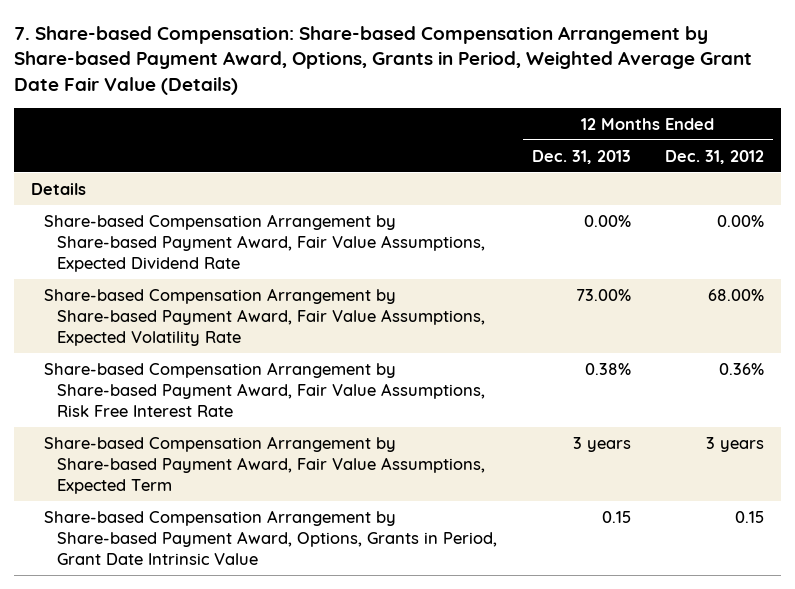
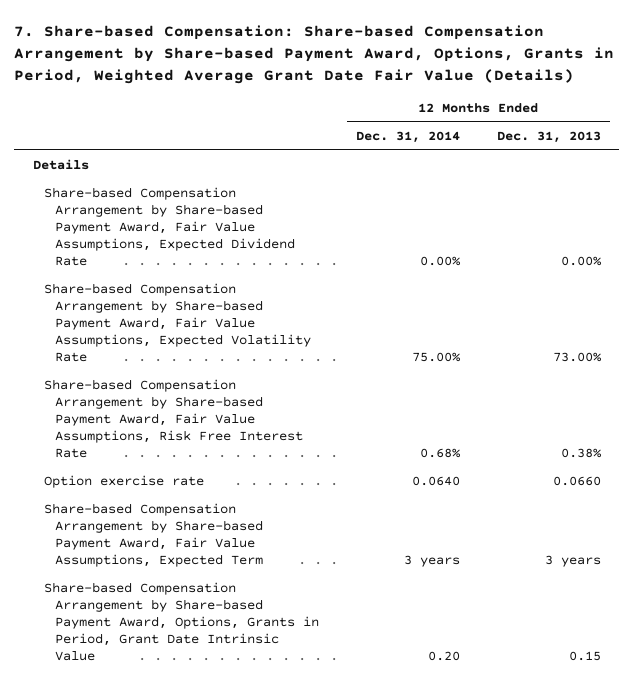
[665,149,765,164] Dec. 31, 2012 -> none
none -> [356,130,461,143] Dec. 31, 2014
none -> [44,475,205,489] Option exercise rate

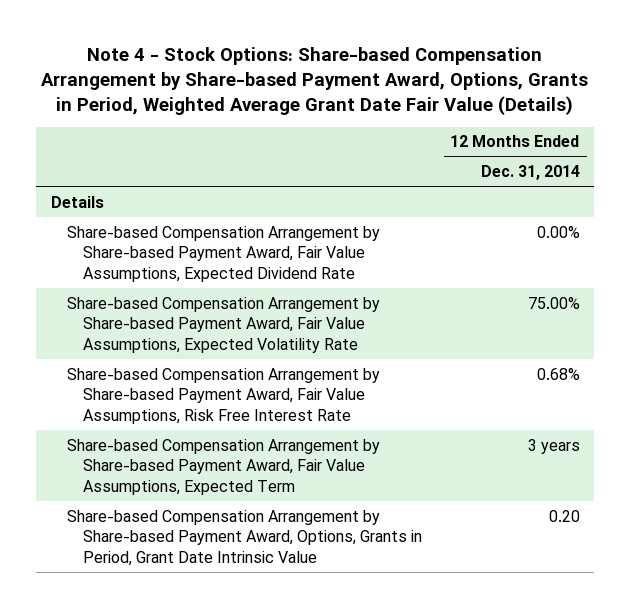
[14,25,615,84] 7. Share-based Compensation: Share-based Compensation Arrangement by Share-based Payment Award, Options, Grants in Period, Weighted Average Grant Date Fair Value (Details) -> [41,47,589,115] Note 4 - Stock Options: Share-based Compensation Arrangement by Share-based Payment Award, Options, Grants in Period, Weighted Average Grant Date Fair Value (Details)
[496,130,601,143] Dec. 31, 2013 -> none
[44,475,205,489] Option exercise rate -> none

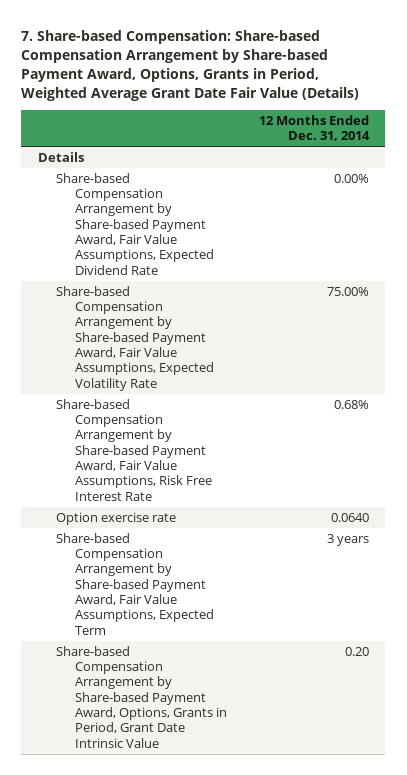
[41,47,589,115] Note 4 - Stock Options: Share-based Compensation Arrangement by Share-based Payment Award, Options, Grants in Period, Weighted Average Grant Date Fair Value (Details) -> [21,29,360,101] 7. Share-based Compensation: Share-based Compensation Arrangement by Share-based Payment Award, Options, Grants in Period, Weighted Average Grant Date Fair Value (Details)
none -> [56,511,177,525] Option exercise rate

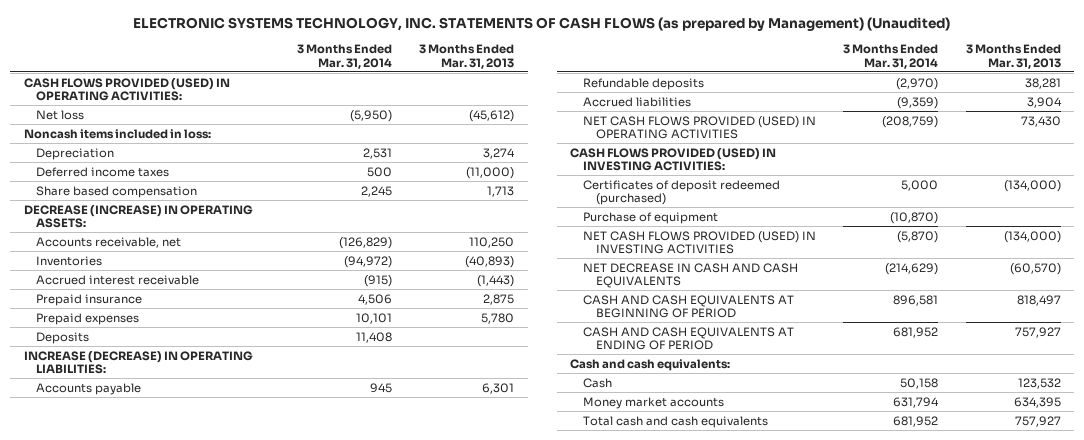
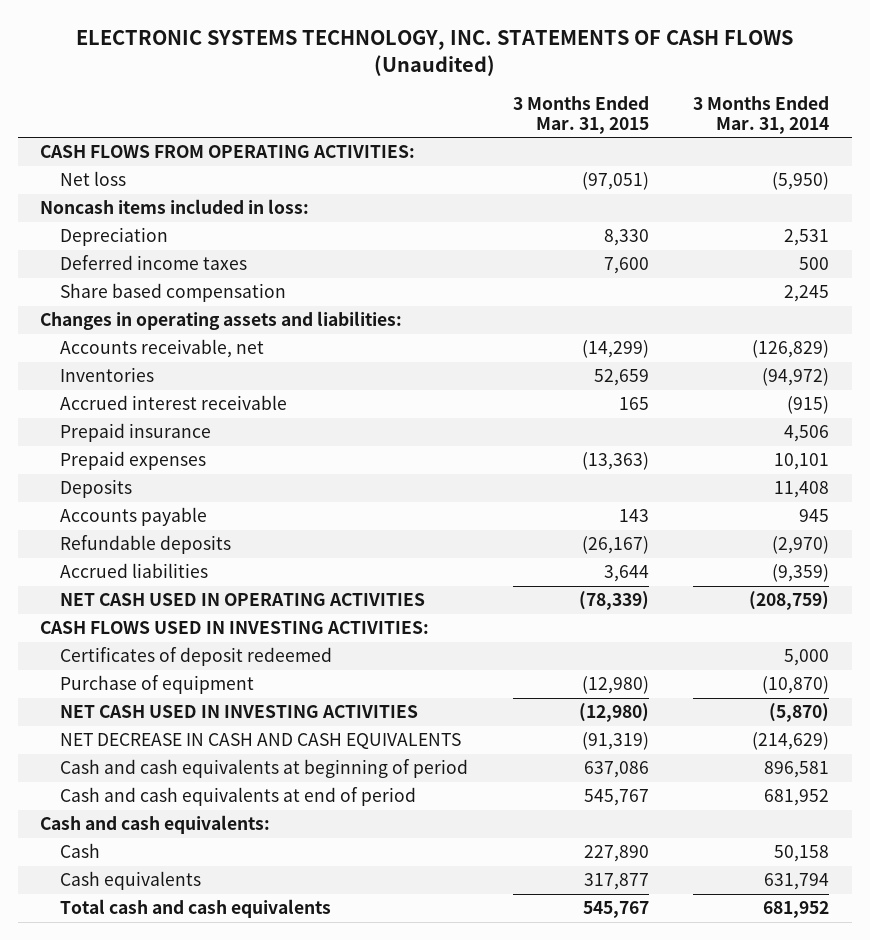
[133,16,951,31] ELECTRONIC SYSTEMS TECHNOLOGY, INC. STATEMENTS OF CASH FLOWS (as prepared by Management) (Unaudited) -> [75,29,793,76] ELECTRONIC SYSTEMS TECHNOLOGY, INC. STATEMENTS OF CASH FLOWS (Unaudited)
[418,44,514,69] 3 Months Ended Mar. 31, 2013 -> none
none -> [512,95,649,134] 3 Months Ended Mar. 31, 2015
[23,77,230,101] CASH FLOWS PROVIDED (USED) IN OPERATING ACTIVITIES: -> [40,145,416,159] CASH FLOWS FROM OPERATING ACTIVITIES:
[23,204,253,228] DECREASE (INCREASE) IN OPERATING ASSETS: -> none
none -> [40,311,403,331] Changes in operating assets and liabilities:
[23,350,253,374] INCREASE (DECREASE) IN OPERATING LIABILITIES: -> none
[583,115,817,139] NET CASH FLOWS PROVIDED (USED) IN OPERATING ACTIVITIES -> [60,593,426,607] NET CASH USED IN OPERATING ACTIVITIES
[570,147,777,171] CASH FLOWS PROVIDED (USED) IN INVESTING ACTIVITIES: -> [40,621,430,635] CASH FLOWS USED IN INVESTING ACTIVITIES:
[583,179,781,205] Certificates of deposit redeemed (purchased) -> [60,647,333,667] Certificates of deposit redeemed
[583,230,817,254] NET CASH FLOWS PROVIDED (USED) IN INVESTING ACTIVITIES -> [60,705,419,719] NET CASH USED IN INVESTING ACTIVITIES
[583,294,795,318] CASH AND CASH EQUIVALENTS AT BEGINNING OF PERIOD -> [60,759,469,779] Cash and cash equivalents at beginning of period
[583,326,795,350] CASH AND CASH EQUIVALENTS AT ENDING OF PERIOD -> [60,787,417,807] Cash and cash equivalents at end of period
[583,396,725,409] Money market accounts -> [60,871,202,891] Cash equivalents

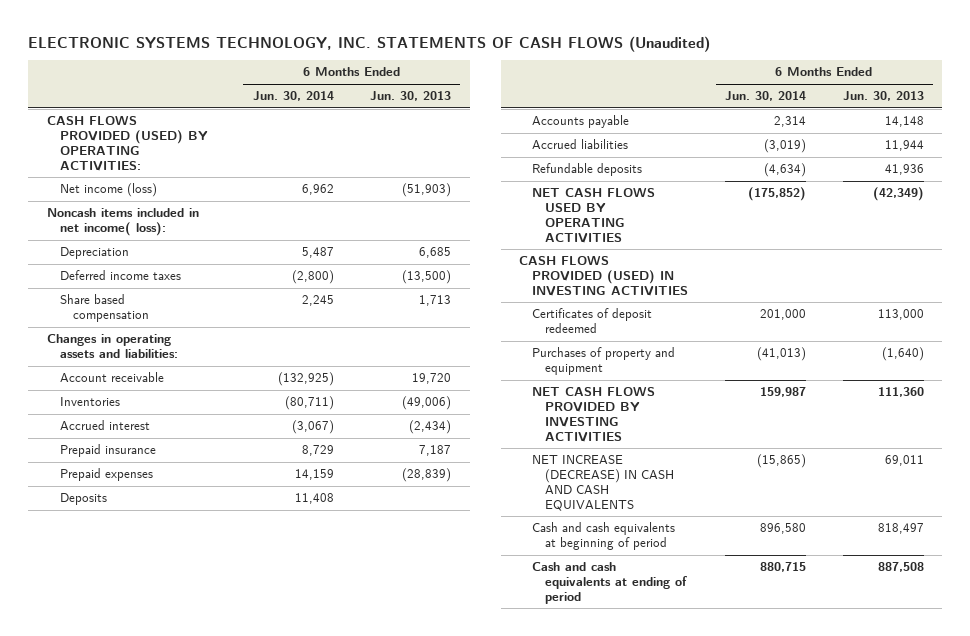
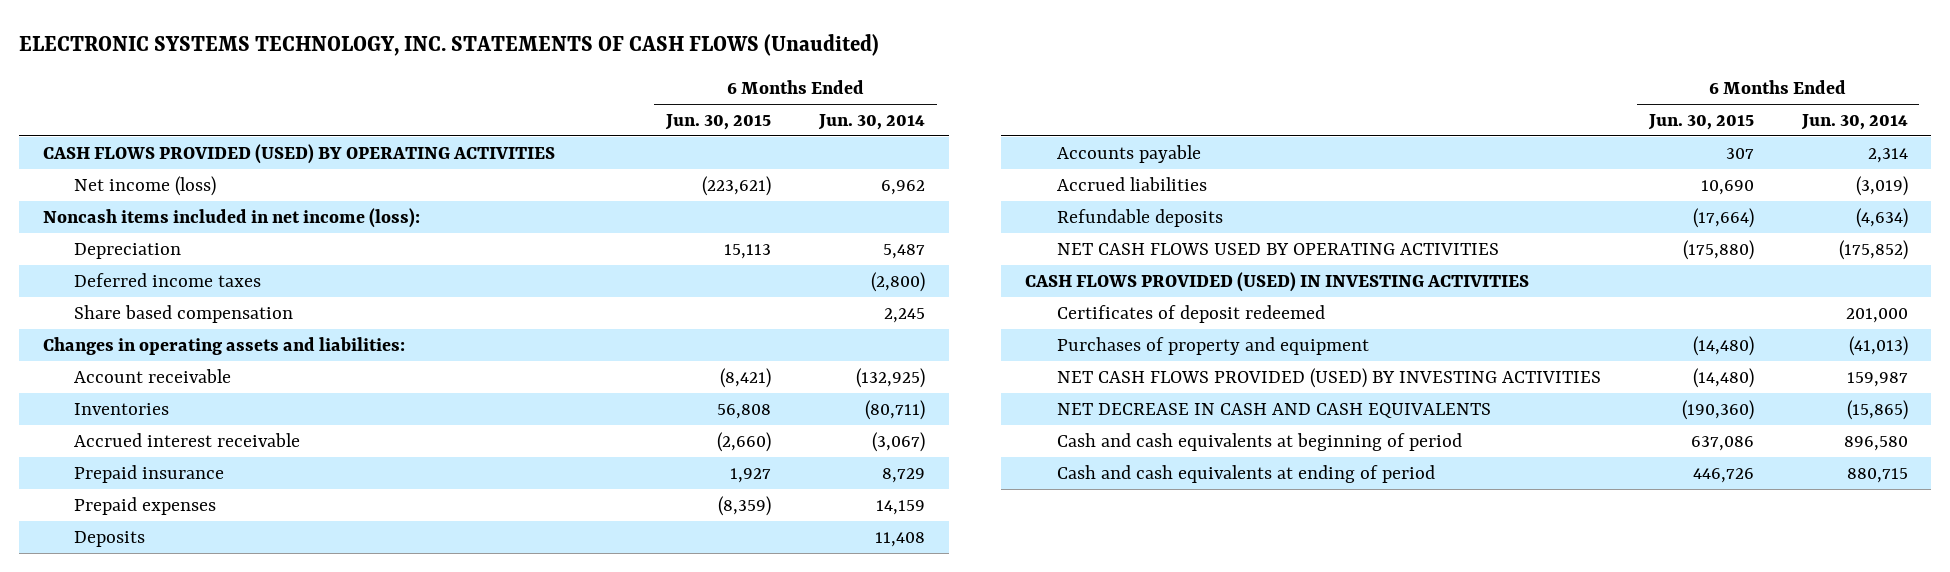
[370,91,452,102] Jun. 30, 2013 -> none
none -> [665,114,772,131] Jun. 30, 2015
[46,116,208,171] CASH FLOWS PROVIDED (USED) BY OPERATING ACTIVITIES: -> [42,143,555,164] CASH FLOWS PROVIDED (USED) BY OPERATING ACTIVITIES
[46,208,199,237] Noncash items included in net income( loss): -> [42,207,420,228] Noncash items included in net income (loss):
[59,420,150,431] Accrued interest -> [74,432,301,447] Accrued interest receivable
[532,387,656,442] NET CASH FLOWS PROVIDED BY INVESTING ACTIVITIES -> [1056,367,1601,388] NET CASH FLOWS PROVIDED (USED) BY INVESTING ACTIVITIES
[532,455,675,511] NET INCREASE (DECREASE) IN CASH AND CASH EQUIVALENTS -> [1056,402,1491,418] NET DECREASE IN CASH AND CASH EQUIVALENTS

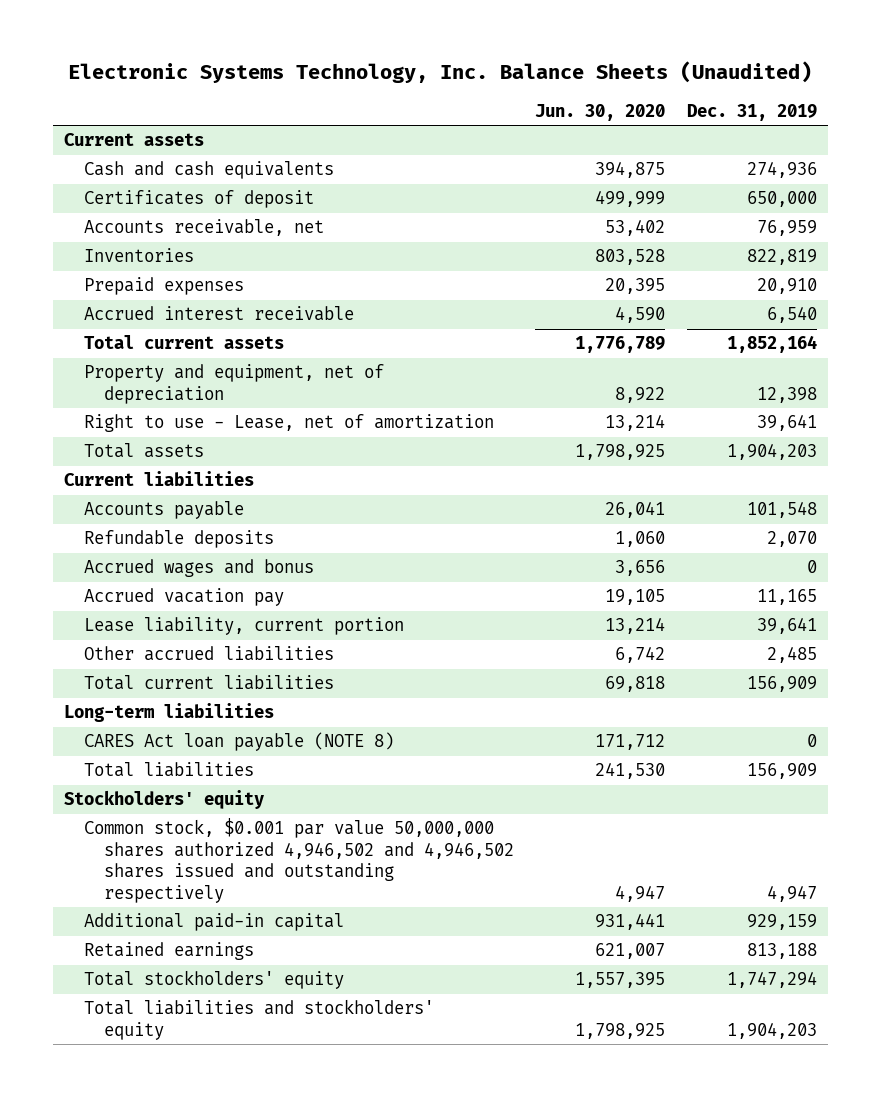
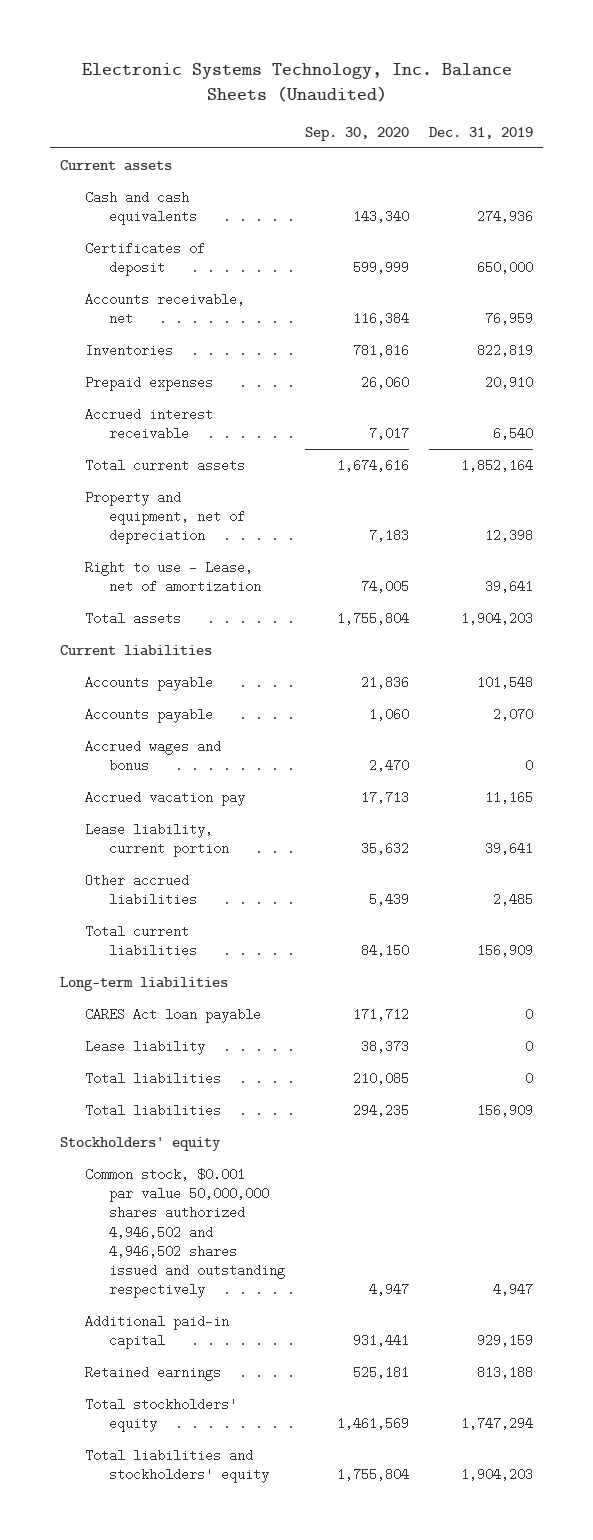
[535,103,666,121] Jun. 30, 2020 -> none
none -> [305,126,410,141] Sep. 30, 2020
[83,530,274,549] Refundable deposits -> [84,707,213,723] Accounts payable
[83,732,394,752] CARES Act loan payable (NOTE 8) -> [84,1007,261,1023] CARES Act loan payable
none -> [84,1039,205,1055] Lease liability
none -> [84,1071,221,1085] Total liabilities

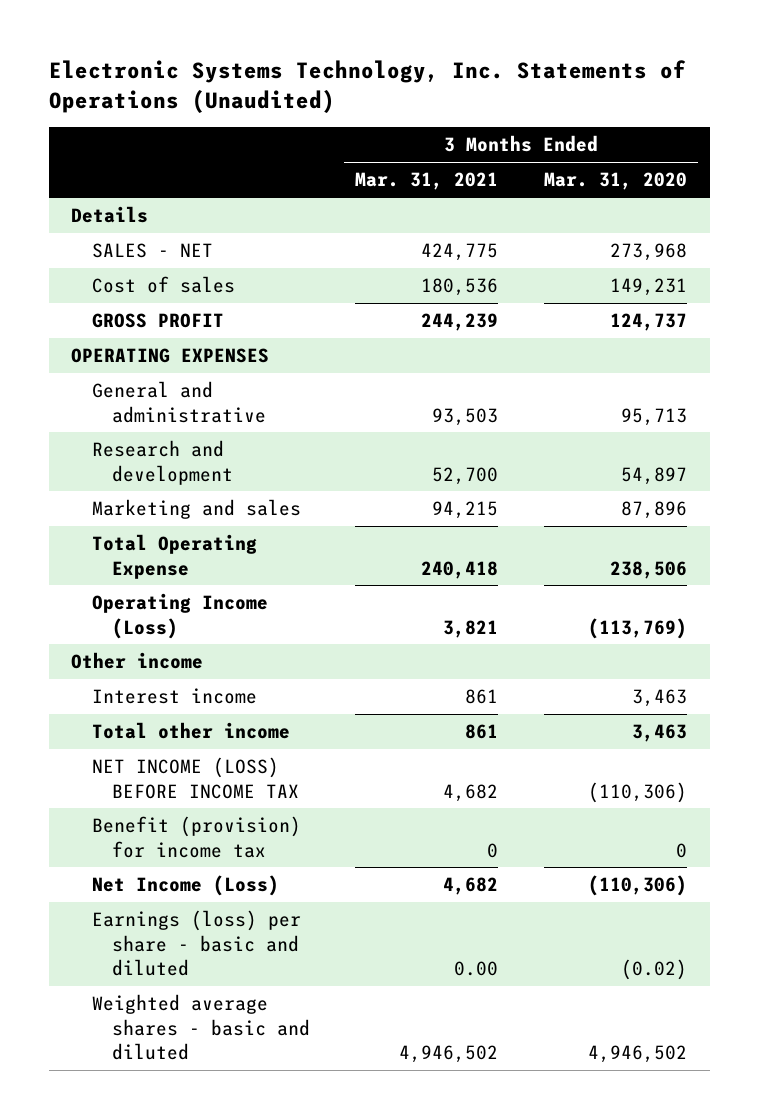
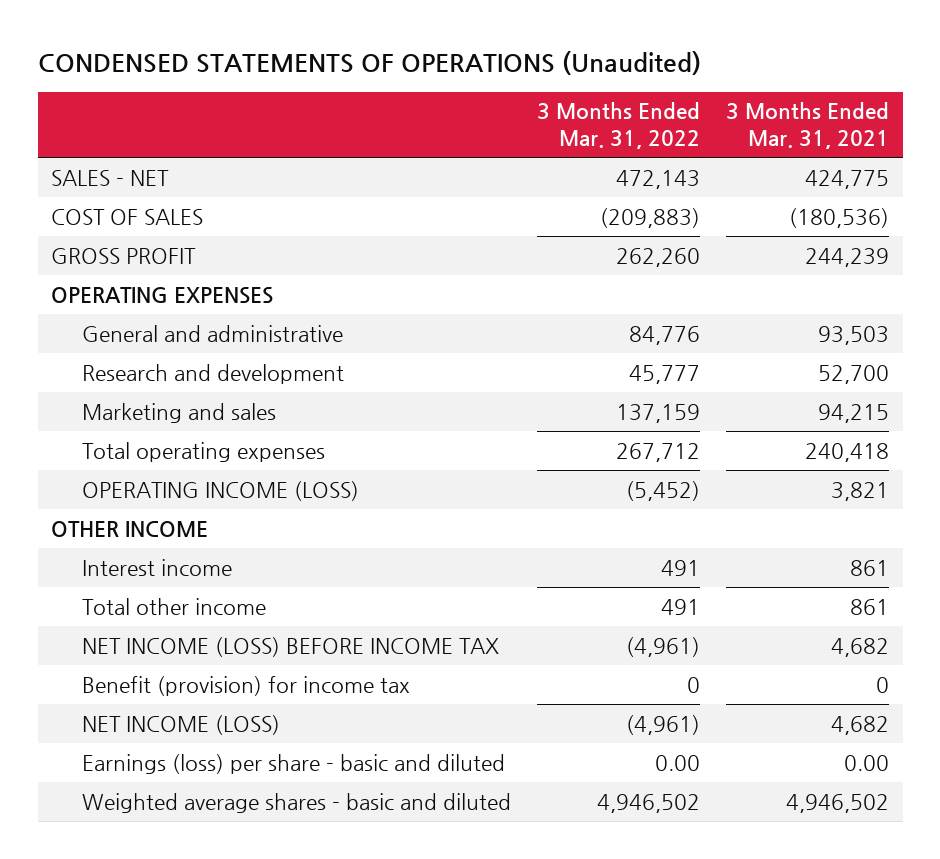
[48,60,686,113] Electronic Systems Technology, Inc. Statements of Operations (Unaudited) -> [37,50,701,75] CONDENSED STATEMENTS OF OPERATIONS (Unaudited)
[543,172,687,191] Mar. 31, 2020 -> none
none -> [536,102,700,150] 3 Months Ended Mar. 31, 2022
[71,206,149,224] Details -> none
[91,276,235,294] Cost of sales -> [50,208,203,225] COST OF SALES
[421,278,499,297] 180,536 -> [789,207,890,228] (180,536)
[91,534,257,579] Total Operating Expense -> [81,441,325,462] Total operating expenses
[91,593,268,639] Operating Income (Loss) -> [81,480,359,501] OPERATING INCOME (LOSS)
[71,652,204,670] Other income -> [50,520,208,537] OTHER INCOME
[91,875,279,897] Net Income (Loss) -> [81,714,280,735] NET INCOME (LOSS)

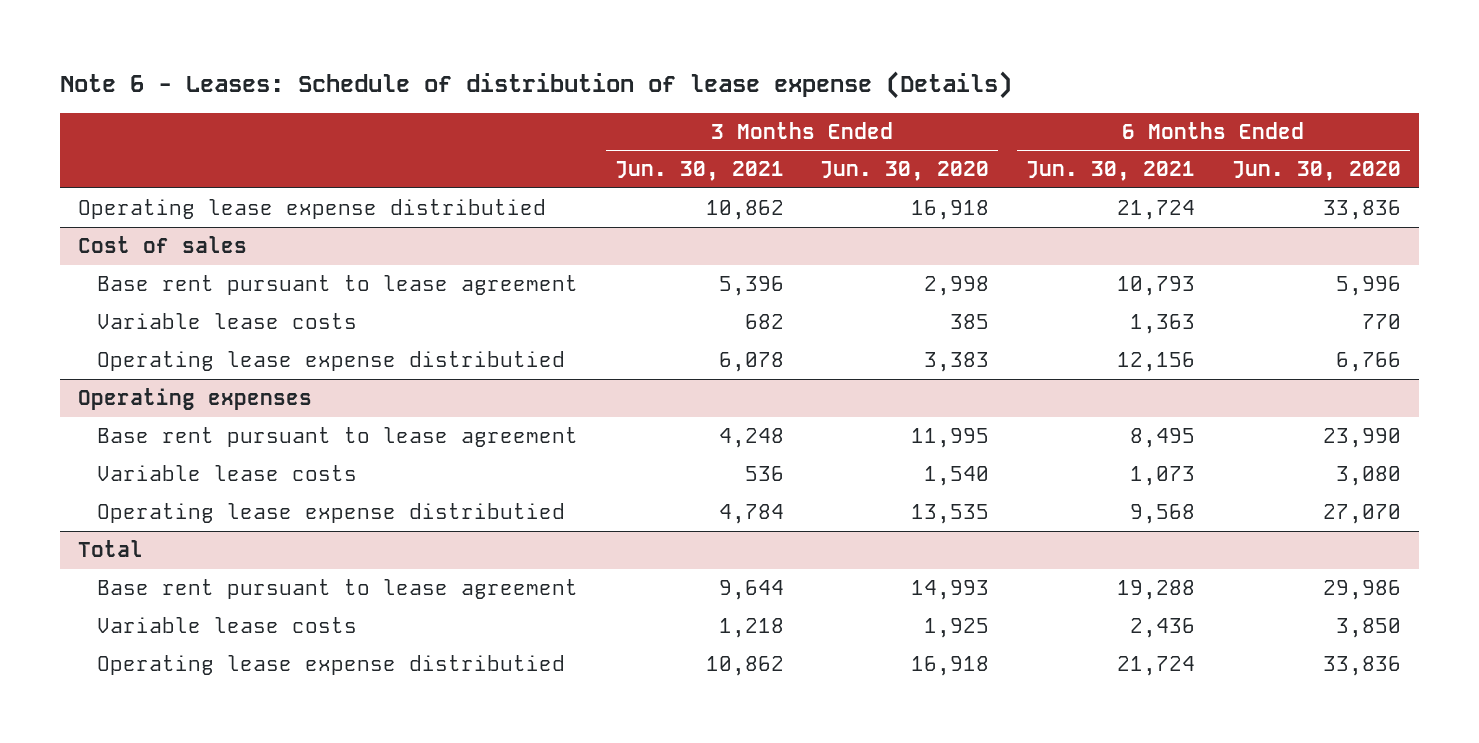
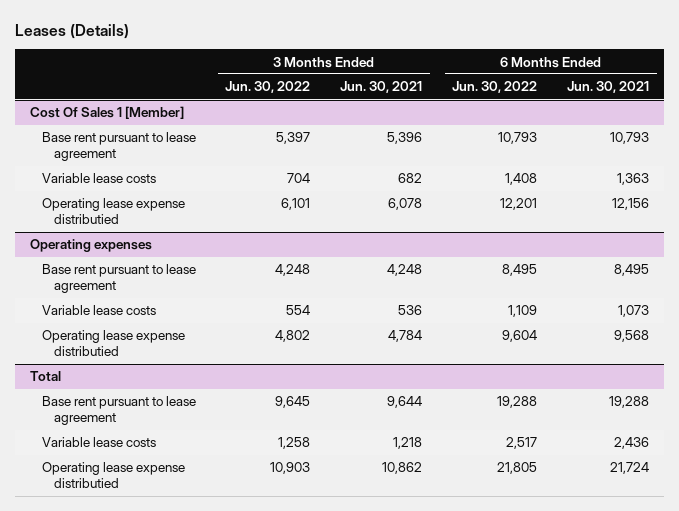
[59,71,1012,100] Note 6 - Leases: Schedule of distribution of lease expense (Details) -> [14,23,129,39] Leases (Details)
[820,161,990,182] Jun. 30, 2020 -> none
[1231,161,1401,182] Jun. 30, 2020 -> none
none -> [225,81,311,94] Jun. 30, 2022
none -> [452,81,538,94] Jun. 30, 2022
[78,199,547,220] Operating lease expense distributied -> none
[78,236,248,254] Cost of sales -> [29,106,184,120] Cost Of Sales 1 [Member]

